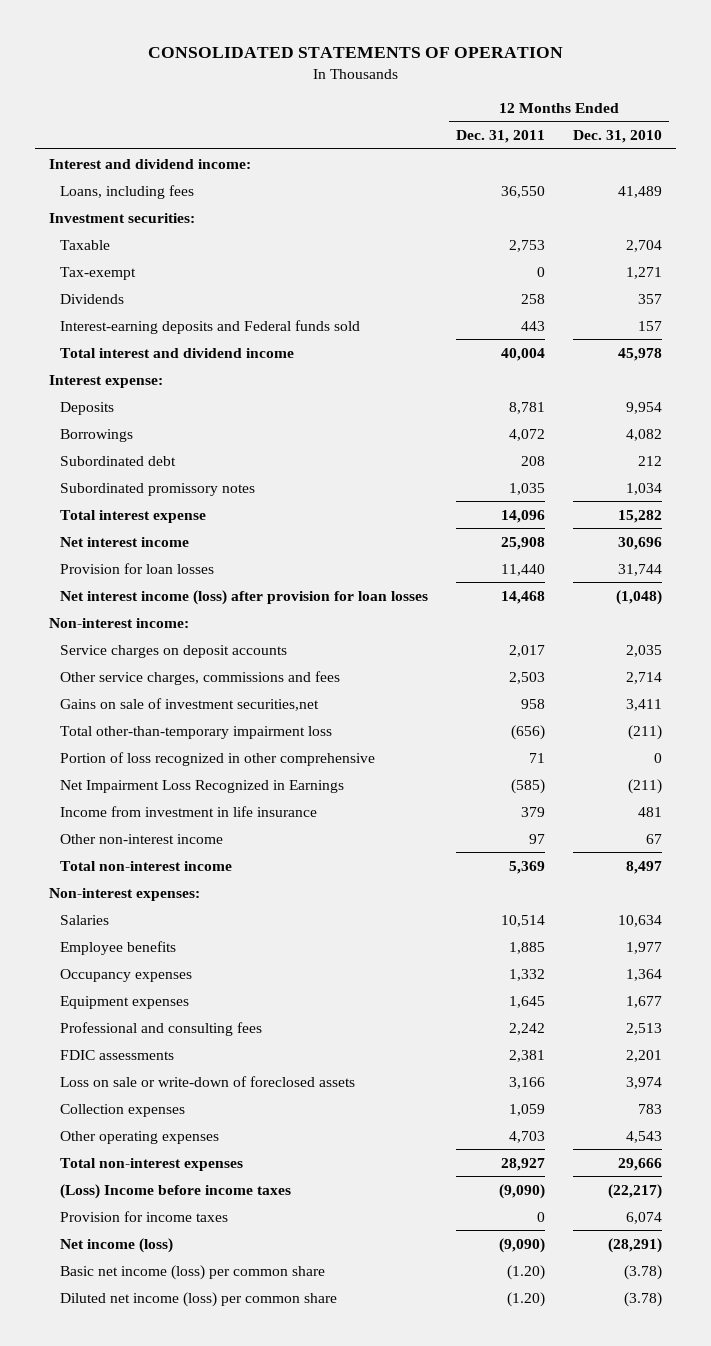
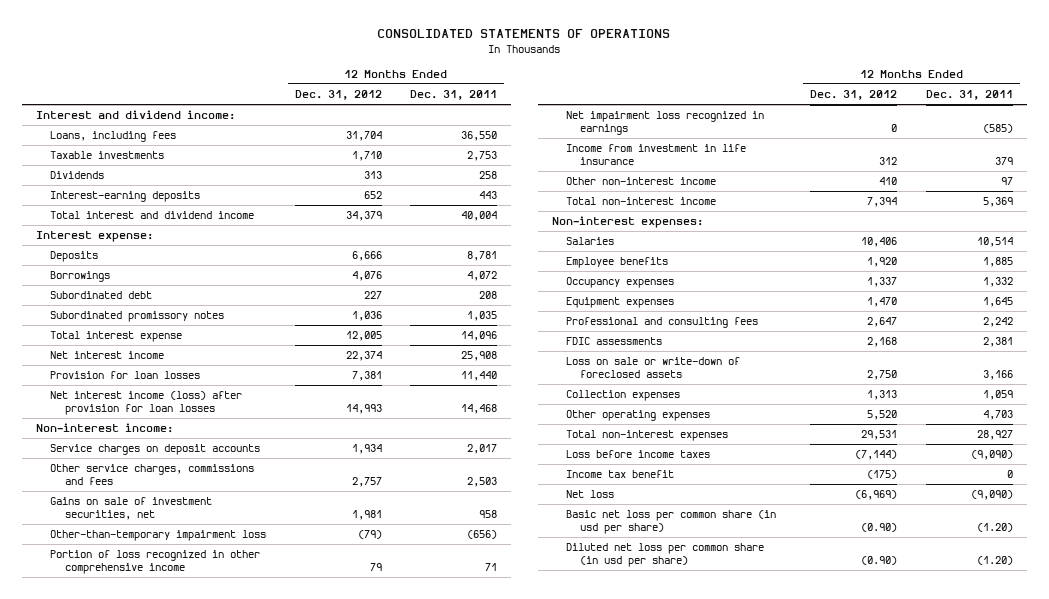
[147,47,563,59] CONSOLIDATED STATEMENTS OF OPERATION -> [377,29,671,39] CONSOLIDATED STATEMENTS OF OPERATIONS
[573,130,663,144] Dec. 31, 2010 -> none
none -> [294,89,382,100] Dec. 31, 2012
[48,212,195,223] Investment securities: -> none
[59,266,136,280] Tax-exempt -> none
[59,239,110,250] Taxable -> [50,151,165,160] Taxable investments
[59,319,360,334] Interest-earning deposits and Federal funds sold -> [50,191,201,203] Interest-earning deposits
[59,697,319,711] Gains on sale of investment securities,net -> [50,497,213,520] Gains on sale of investment securities, net
[59,725,332,739] Total other-than-temporary impairment loss -> [50,530,267,542] Other-than-temporary impairment loss
[59,751,375,766] Portion of loss recognized in other comprehensive -> [50,550,261,574] Portion of loss recognized in other comprehensive income
[59,779,344,793] Net Impairment Loss Recognized in Earnings -> [566,111,765,135] Net impairment loss recognized in earnings
[59,1183,291,1199] (Loss) Income before income taxes -> [566,450,711,459] Loss before income taxes
[59,1210,228,1222] Provision for income taxes -> [566,470,675,479] Income tax benefit
[59,1237,173,1253] Net income (loss) -> [566,490,615,499] Net loss
[59,1264,325,1280] Basic net income (loss) per common share -> [566,510,777,534] Basic net loss per common share (in usd per share)
[59,1291,337,1307] Diluted net income (loss) per common share -> [566,543,765,567] Diluted net loss per common share (in usd per share)

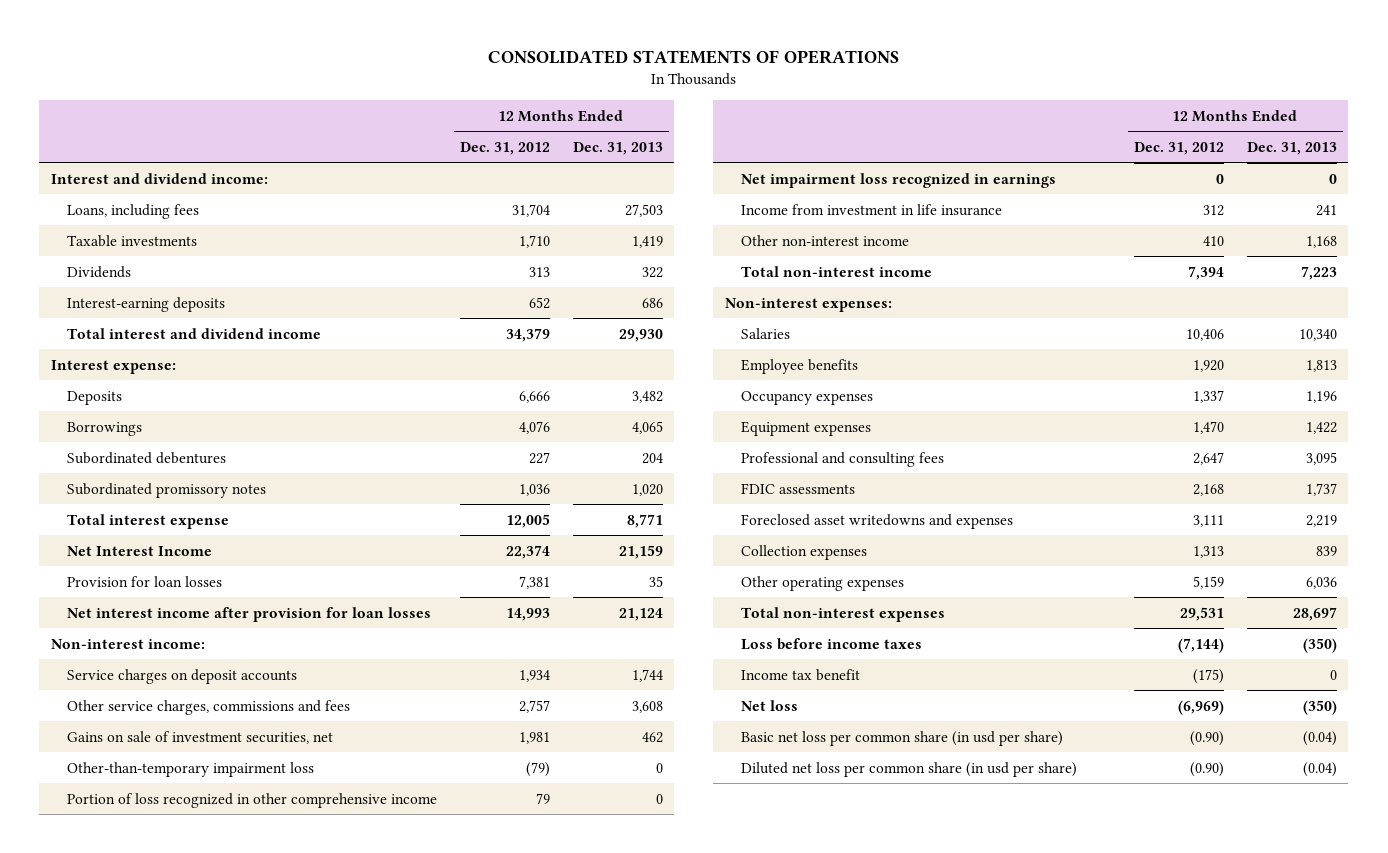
[410,89,498,100] Dec. 31, 2011 -> none
none -> [572,141,663,155] Dec. 31, 2013
[50,291,153,300] Subordinated debt -> [66,451,226,464] Subordinated debentures
[50,351,165,360] Net interest income -> [66,545,212,556] Net Interest Income
[50,391,243,415] Net interest income (loss) after provision for loan losses -> [66,606,431,622] Net interest income after provision for loan losses
[566,357,741,378] Loss on sale or write-down of foreclosed assets -> none
none -> [740,513,1013,529] Foreclosed asset writedowns and expenses
[867,410,898,421] 5,520 -> [1192,575,1224,589] 5,159

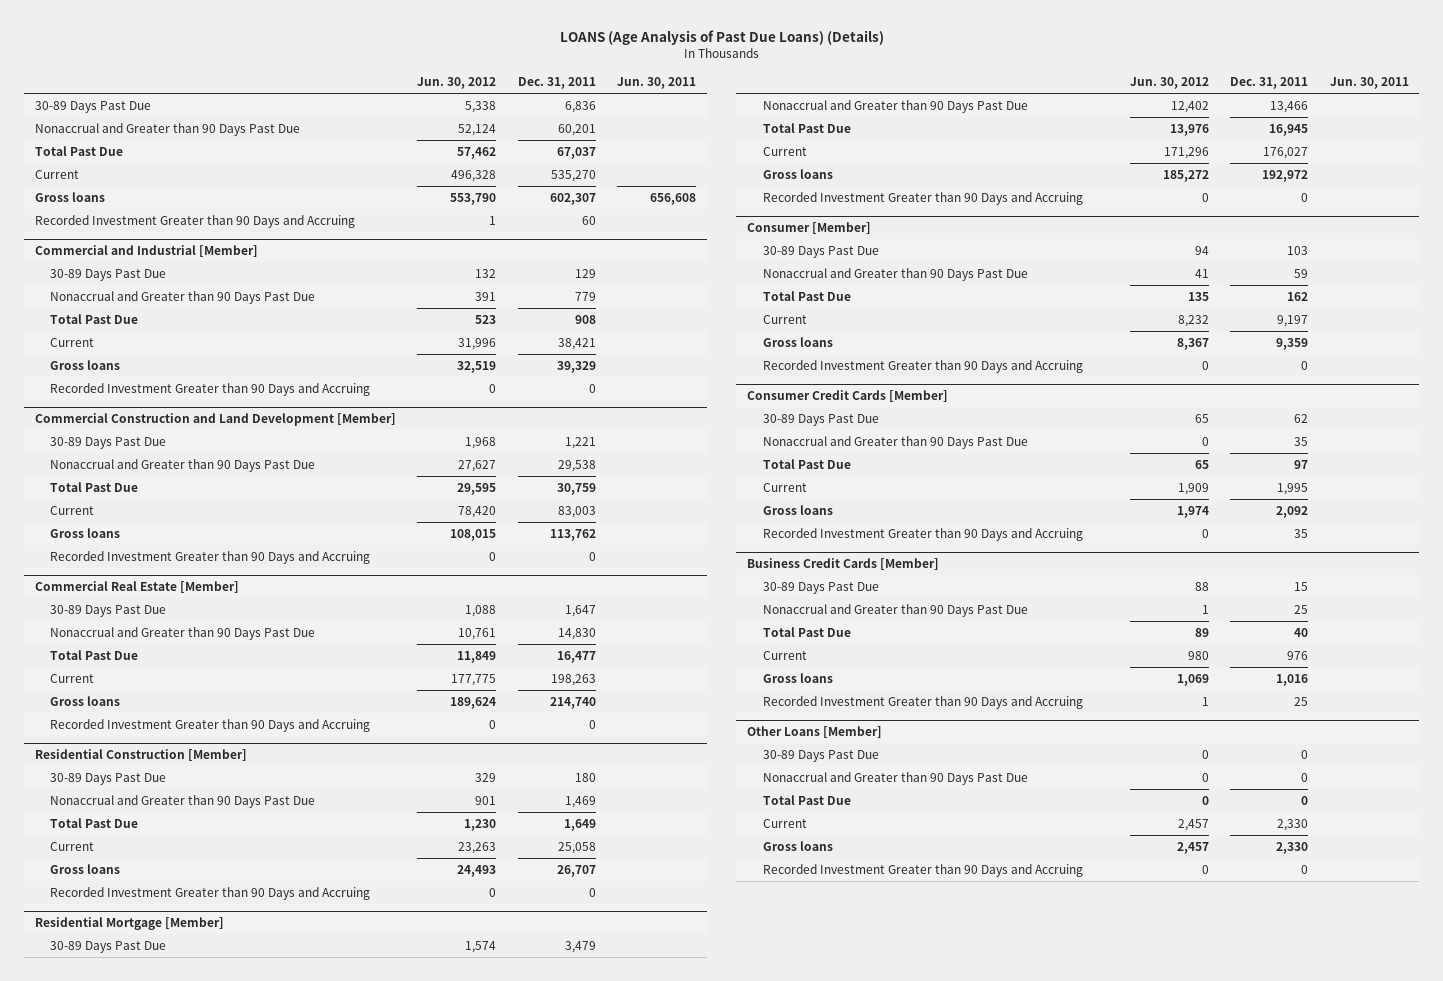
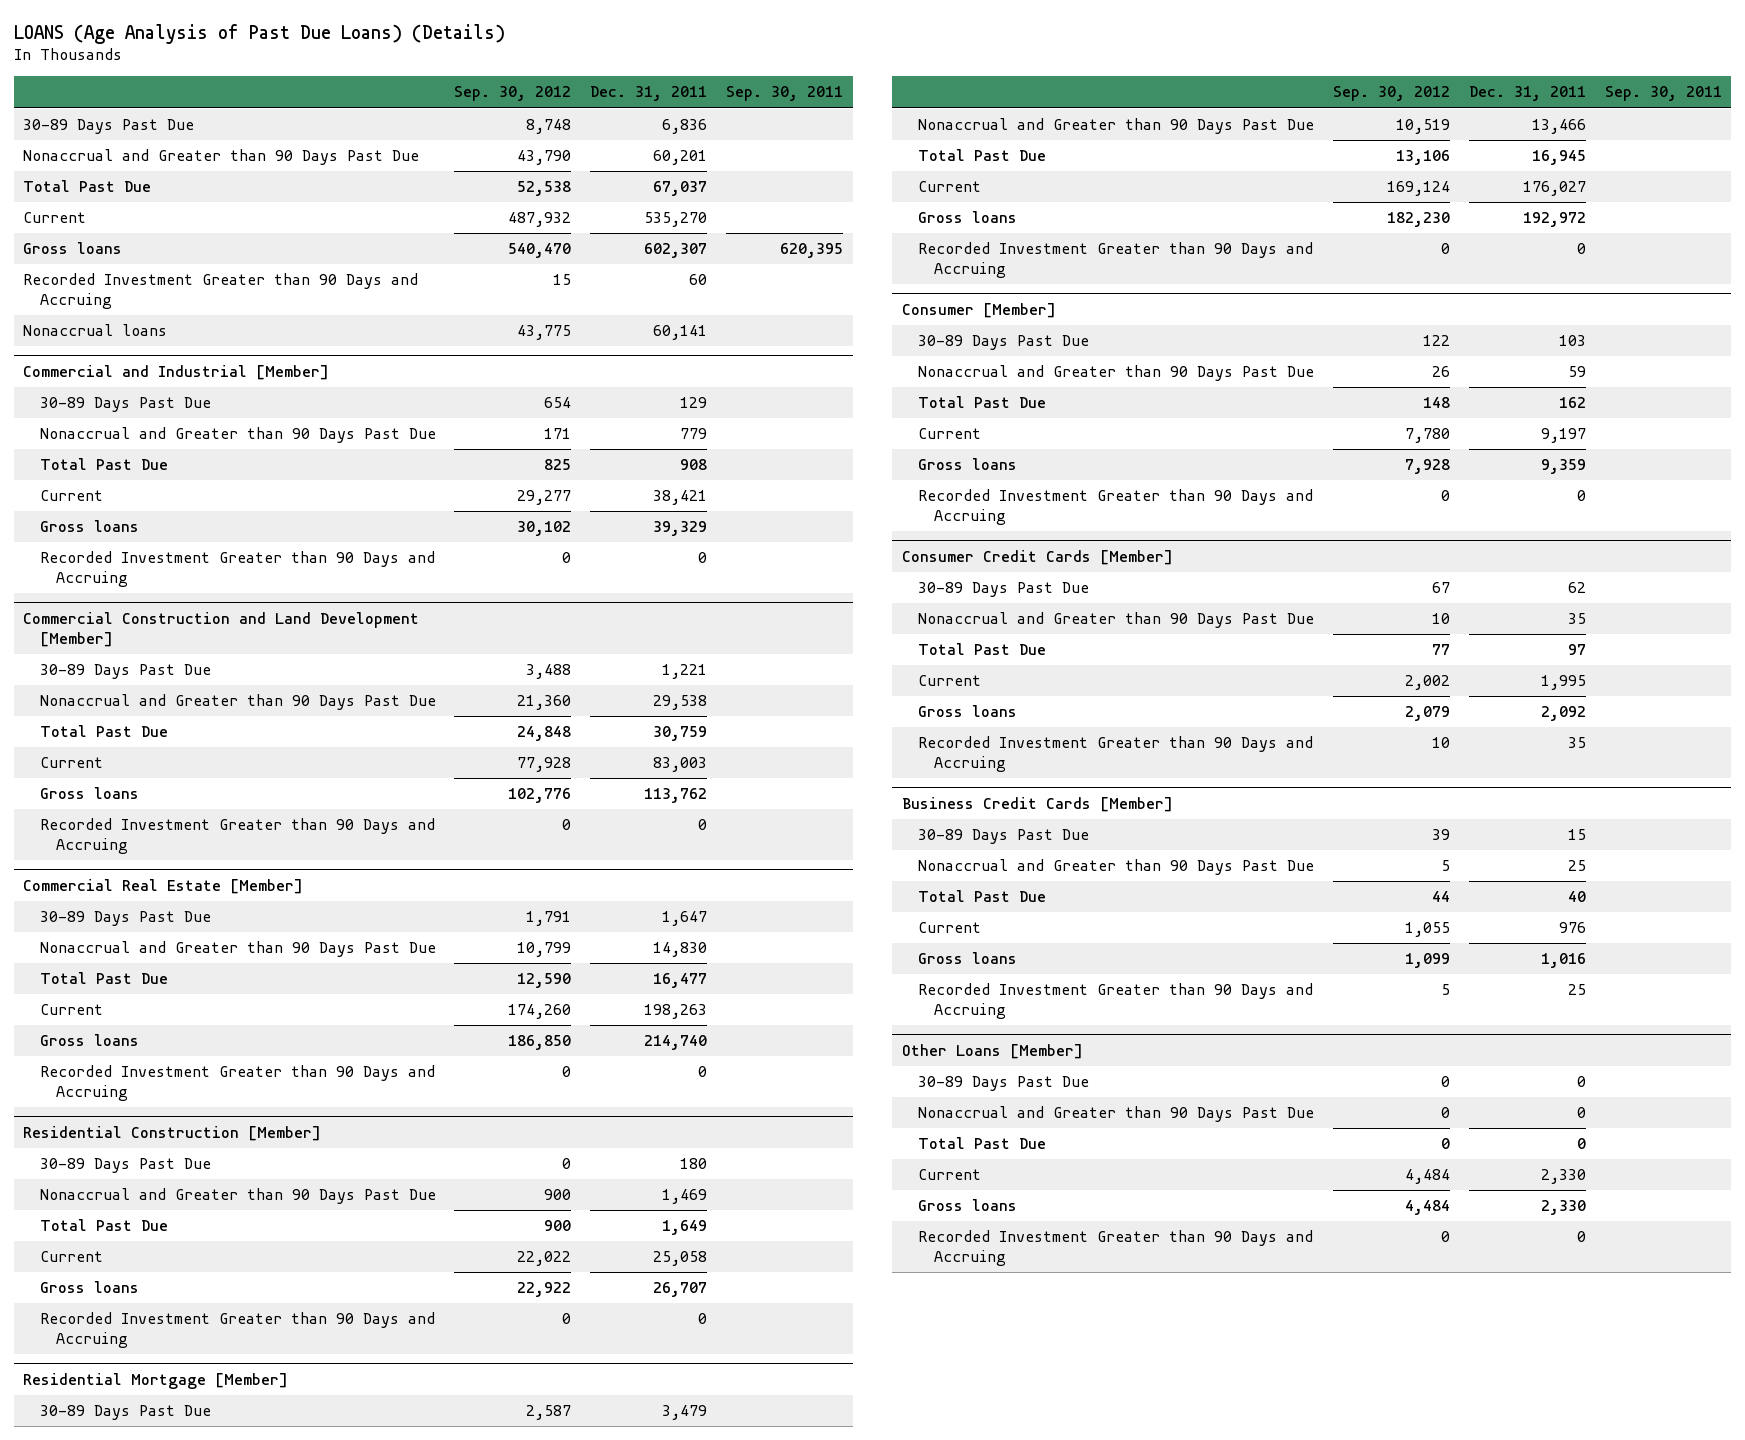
[417,76,497,89] Jun. 30, 2012 -> none
[617,76,697,89] Jun. 30, 2011 -> none
none -> [454,86,572,102] Sep. 30, 2012
none -> [726,86,844,102] Sep. 30, 2011
none -> [23,324,168,337] Nonaccrual loans

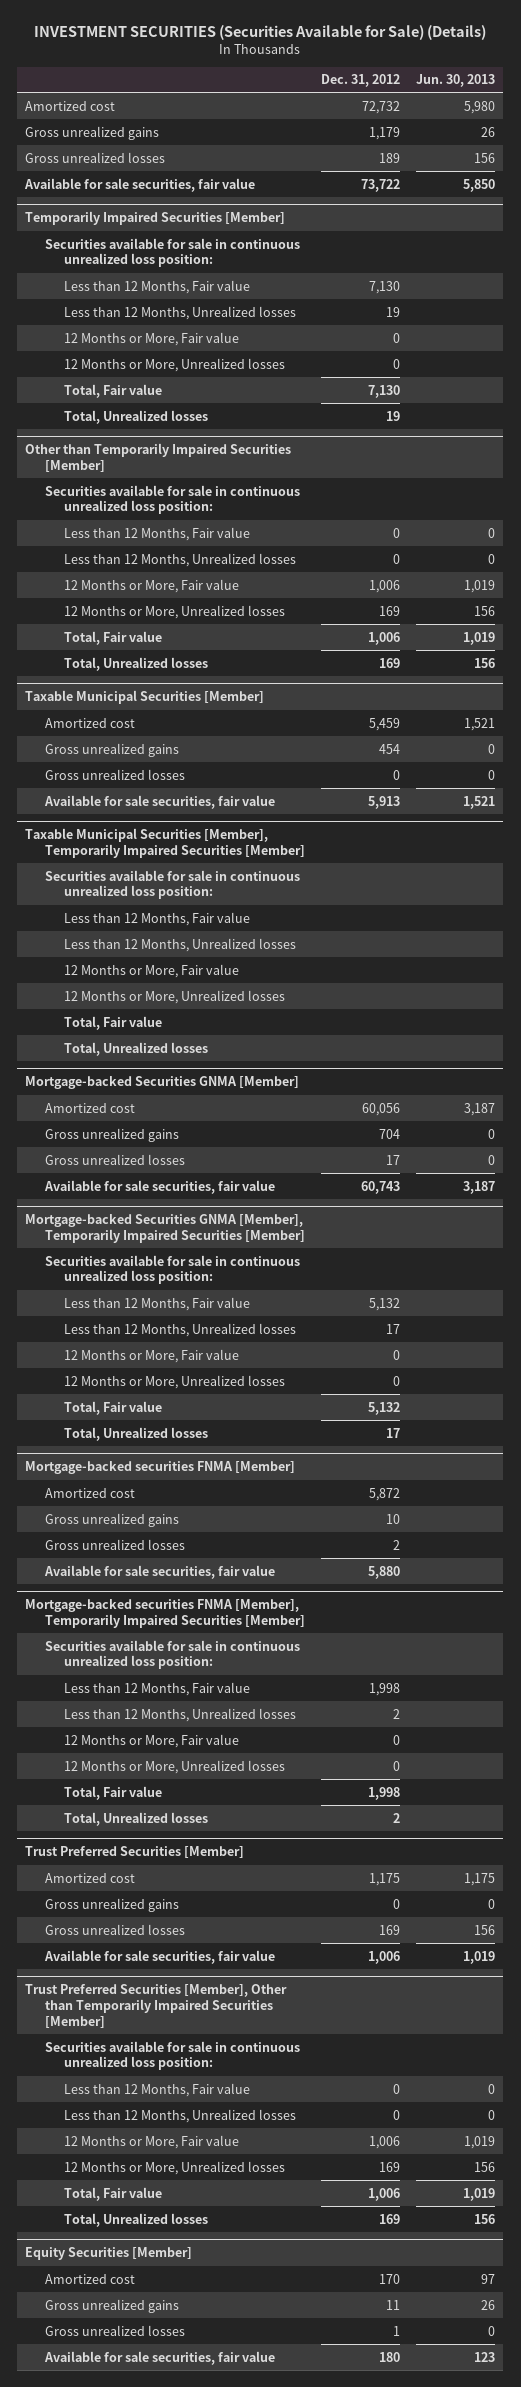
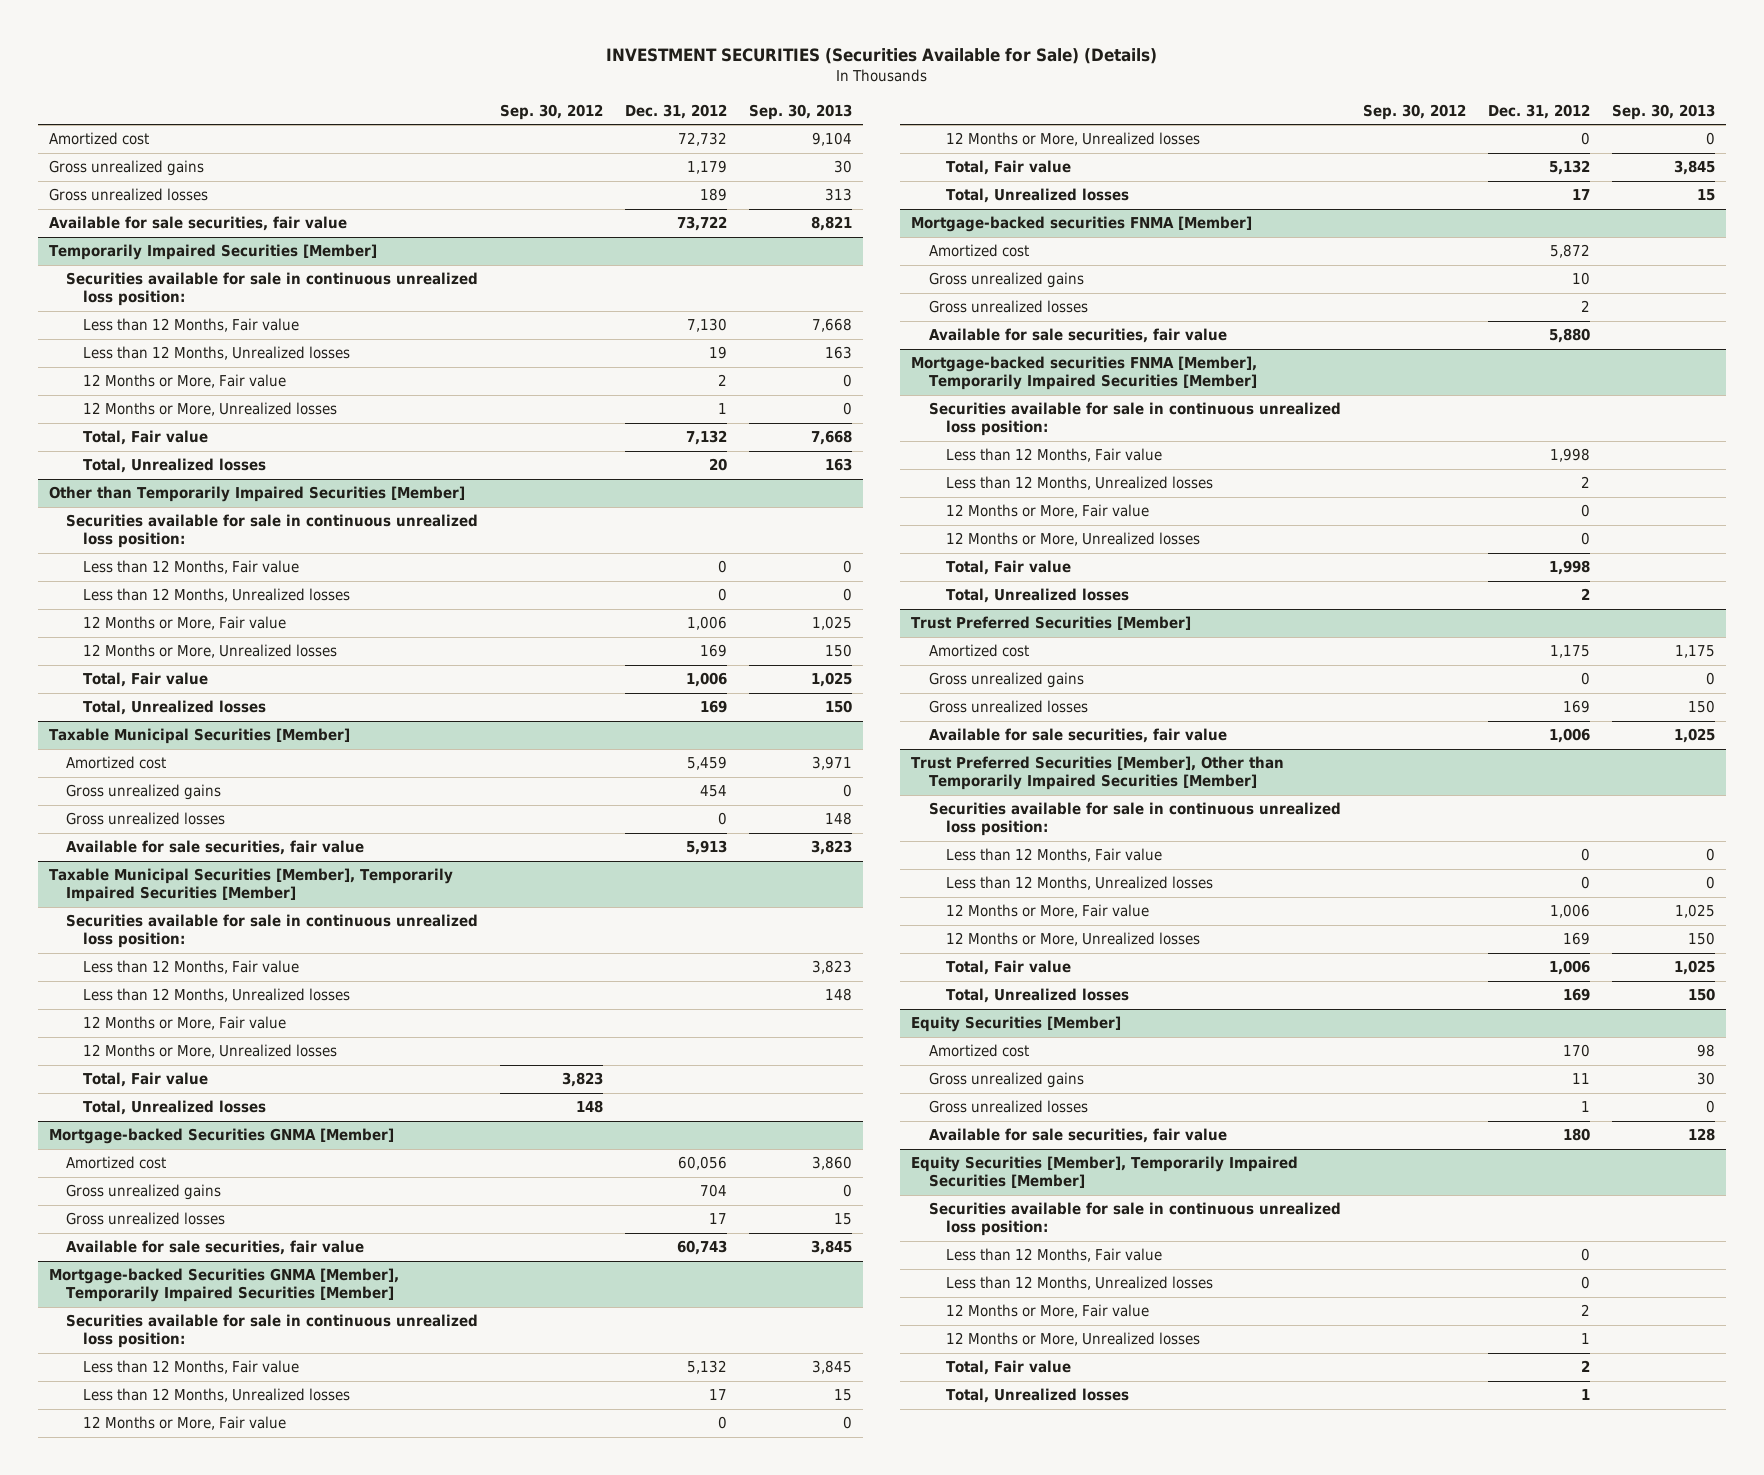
[416,74,496,88] Jun. 30, 2013 -> none
none -> [500,103,604,120] Sep. 30, 2012
none -> [749,103,853,120] Sep. 30, 2013
[393,332,401,343] 0 -> [718,374,728,387] 2
[393,358,401,369] 0 -> [718,403,728,415] 1
[368,384,401,398] 7,130 -> [686,430,728,446] 7,132
[386,410,401,421] 19 -> [709,458,728,472] 20
none -> [911,1156,1299,1189] Equity Securities [Member], Temporarily Impaired Securities [Member]
none -> [928,1202,1341,1237] Securities available for sale in continuous unrealized loss position:
none -> [945,1248,1162,1263] Less than 12 Months, Fair value
none -> [945,1276,1213,1291] Less than 12 Months, Unrealized losses
none -> [945,1304,1149,1319] 12 Months or More, Fair value
none -> [945,1332,1200,1347] 12 Months or More, Unrealized losses
none -> [945,1360,1071,1376] Total, Fair value
none -> [945,1388,1129,1404] Total, Unrealized losses

